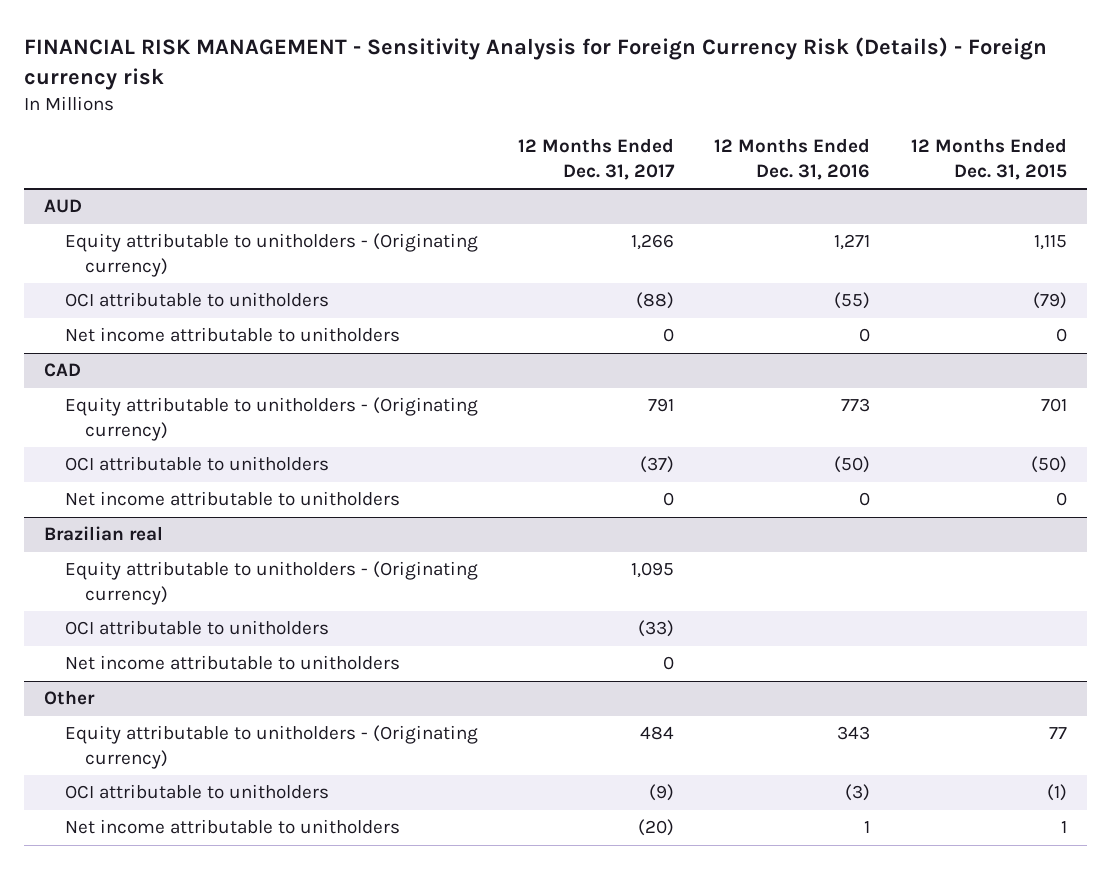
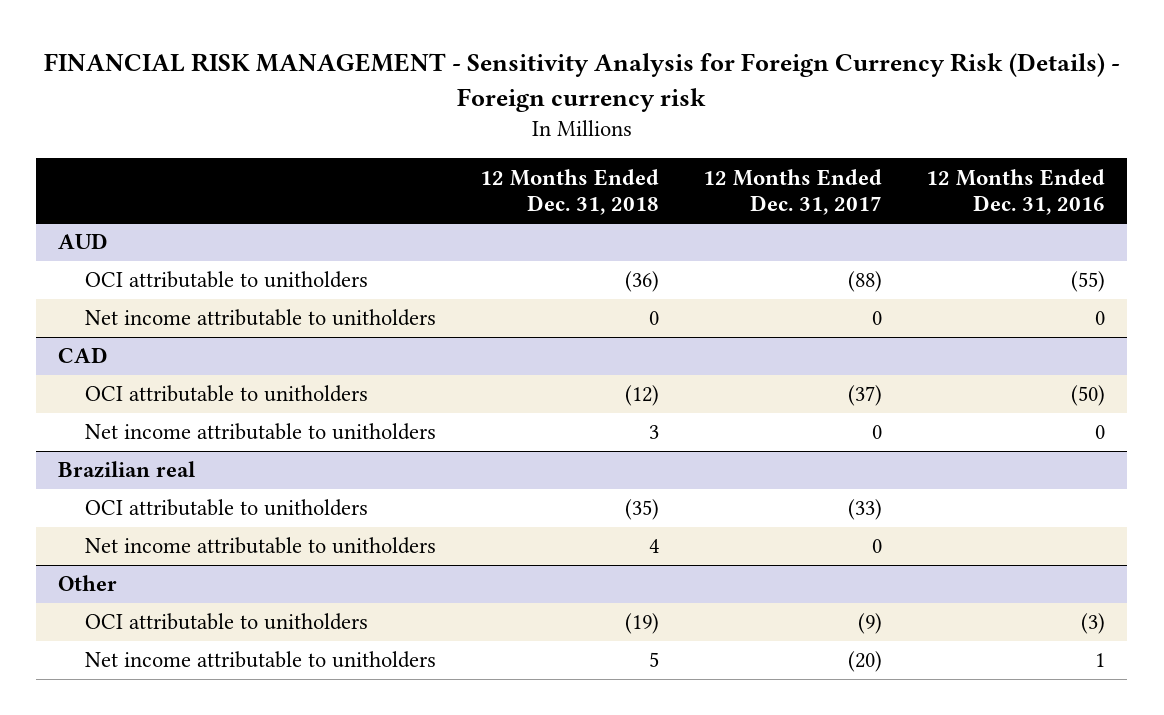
[910,138,1067,180] 12 Months Ended Dec. 31, 2015 -> none
none -> [480,168,660,215] 12 Months Ended Dec. 31, 2018
[64,233,478,277] Equity attributable to unitholders - (Originating currency) -> none
[64,397,478,441] Equity attributable to unitholders - (Originating currency) -> none
[64,561,478,605] Equity attributable to unitholders - (Originating currency) -> none
[64,725,478,769] Equity attributable to unitholders - (Originating currency) -> none

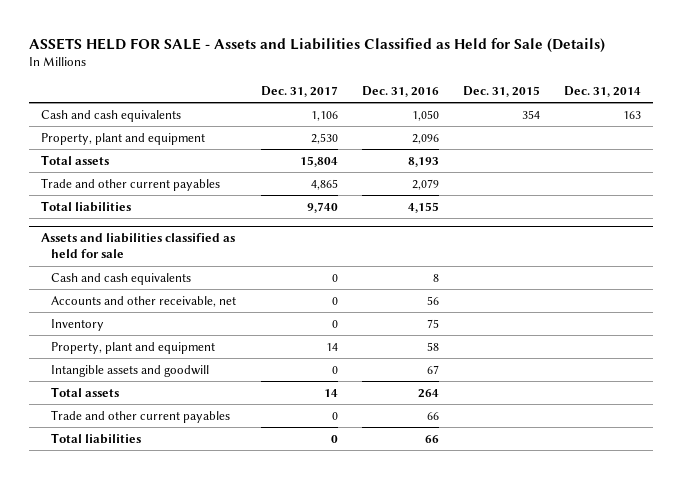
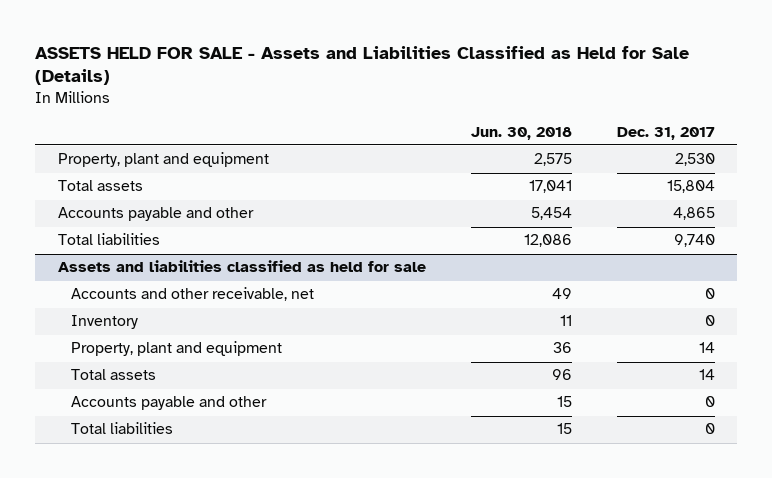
[361,85,439,97] Dec. 31, 2016 -> none
[462,85,540,97] Dec. 31, 2015 -> none
[563,85,641,97] Dec. 31, 2014 -> none
none -> [470,126,572,140] Jun. 30, 2018
[40,109,181,122] Cash and cash equivalents -> none
[40,177,220,191] Trade and other current payables -> [57,207,254,222] Accounts payable and other
[51,272,192,285] Cash and cash equivalents -> none
[51,364,210,377] Intangible assets and goodwill -> none
[51,409,231,423] Trade and other current payables -> [71,396,268,411] Accounts payable and other

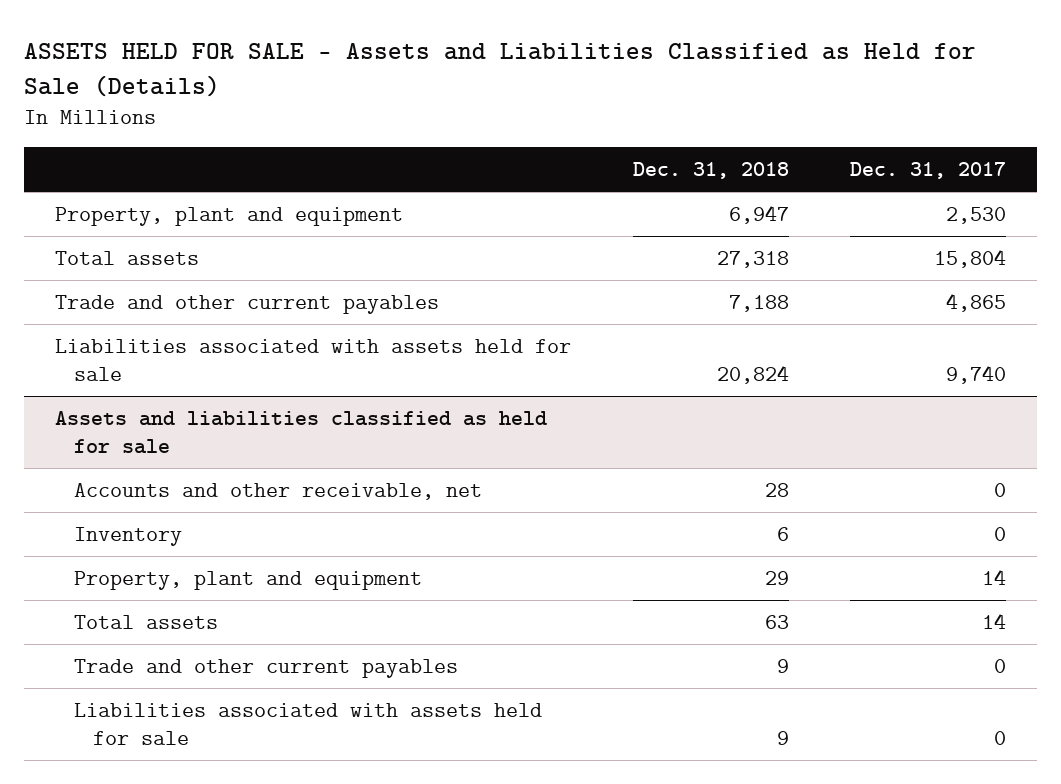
[470,126,572,140] Jun. 30, 2018 -> none
none -> [632,161,789,179] Dec. 31, 2018
[57,207,254,222] Accounts payable and other -> [54,294,439,314] Trade and other current payables
[57,233,160,246] Total liabilities -> [54,338,571,381] Liabilities associated with assets held for sale
[71,396,268,411] Accounts payable and other -> [74,658,459,678] Trade and other current payables
[71,422,174,435] Total liabilities -> [74,702,543,745] Liabilities associated with assets held for sale

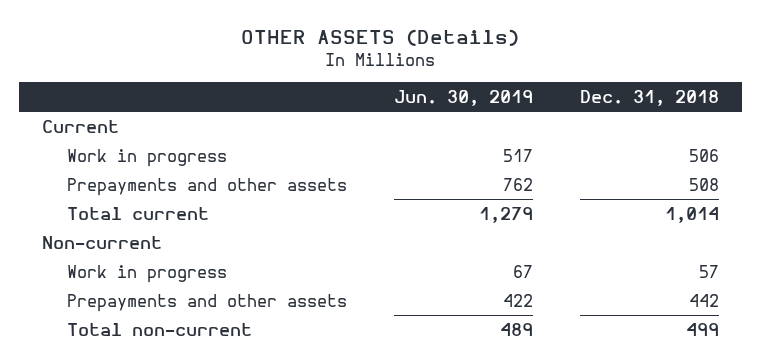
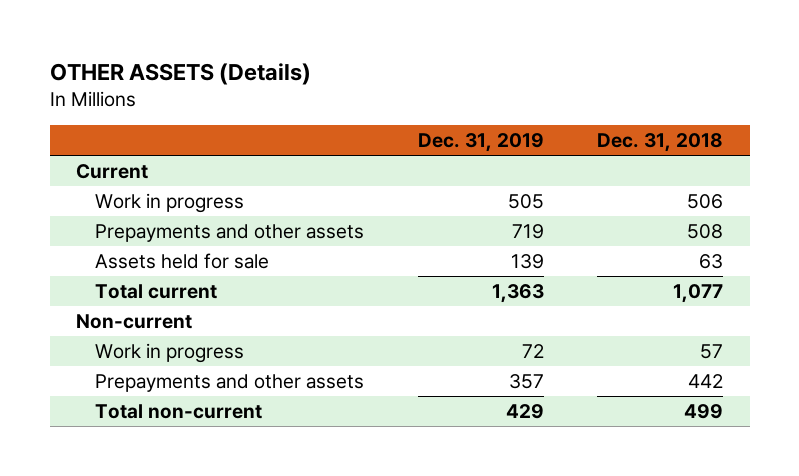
[393,89,533,106] Jun. 30, 2019 -> none
none -> [417,133,544,153] Dec. 31, 2019
none -> [95,252,270,269] Assets held for sale
[664,206,719,223] 1,014 -> [672,283,723,303] 1,077

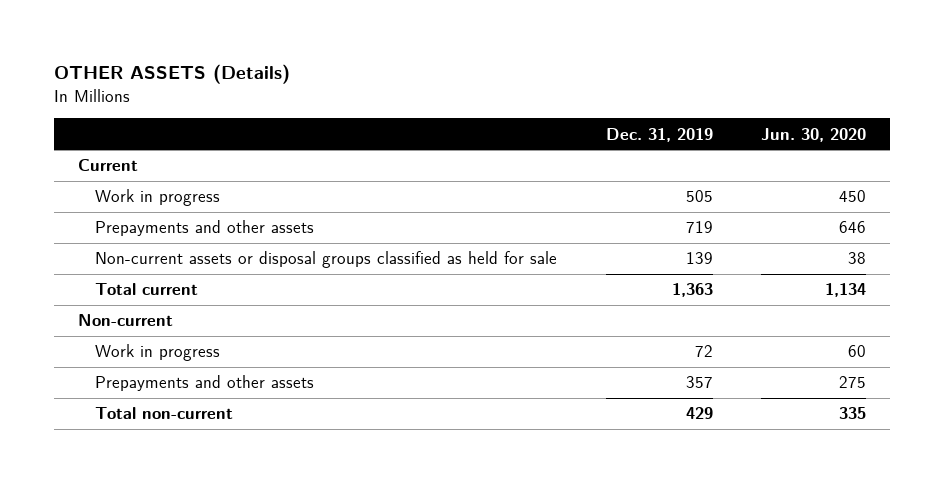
[596,133,723,153] Dec. 31, 2018 -> none
none -> [760,127,866,142] Jun. 30, 2020
[95,252,270,269] Assets held for sale -> [95,251,558,269] Non-current assets or disposal groups classified as held for sale

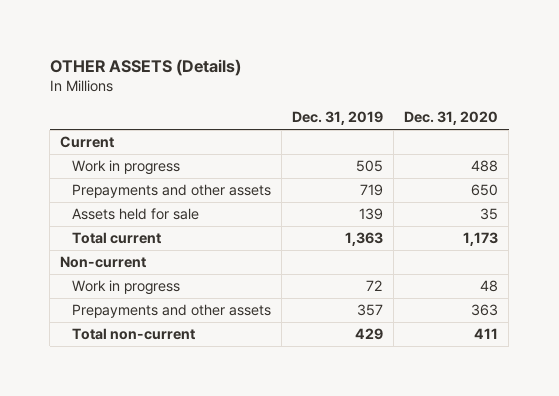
[760,127,866,142] Jun. 30, 2020 -> none
none -> [404,111,499,126] Dec. 31, 2020
[95,251,558,269] Non-current assets or disposal groups classified as held for sale -> [71,207,199,220] Assets held for sale

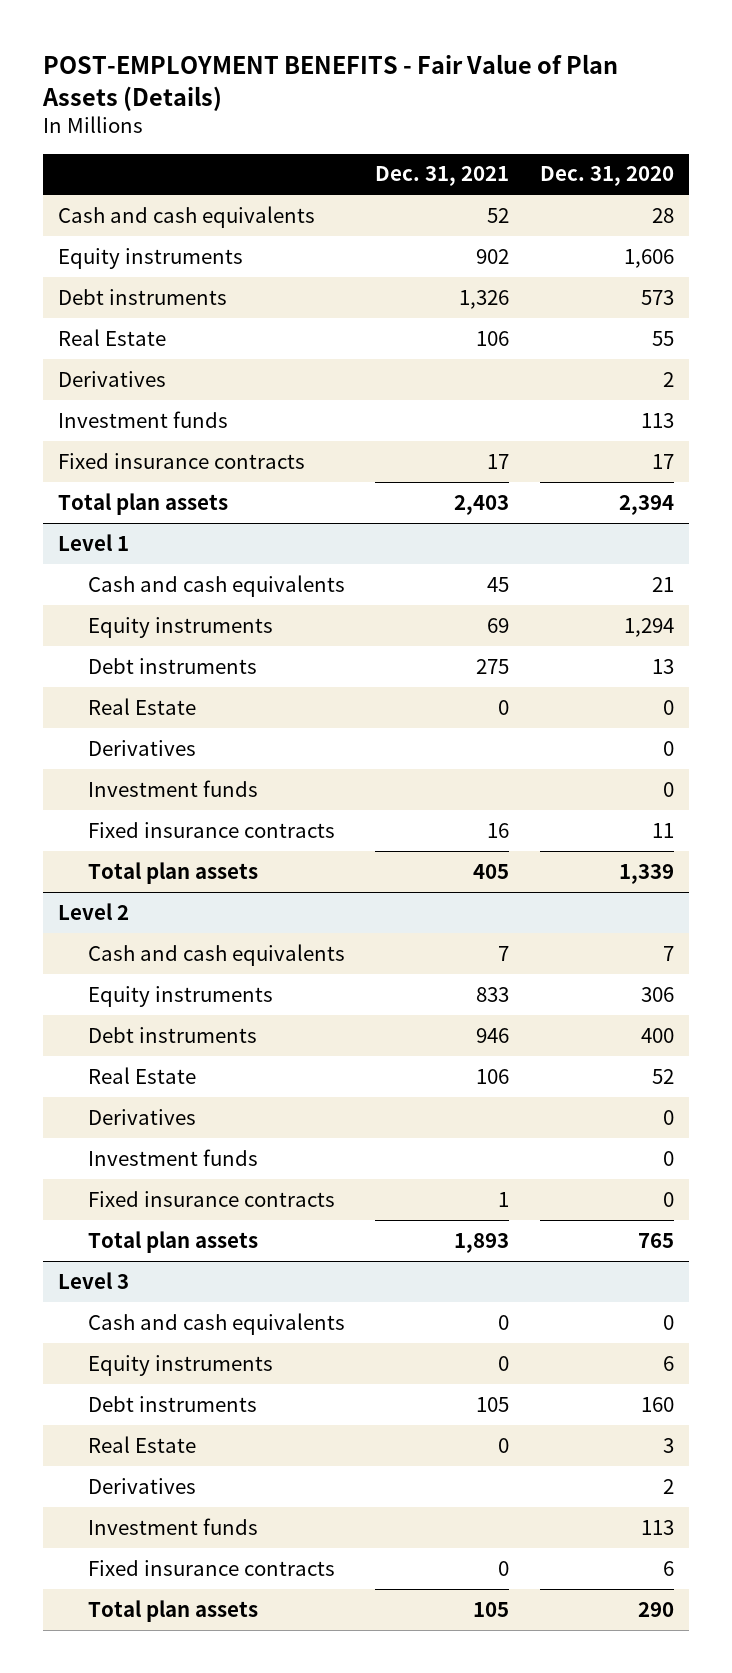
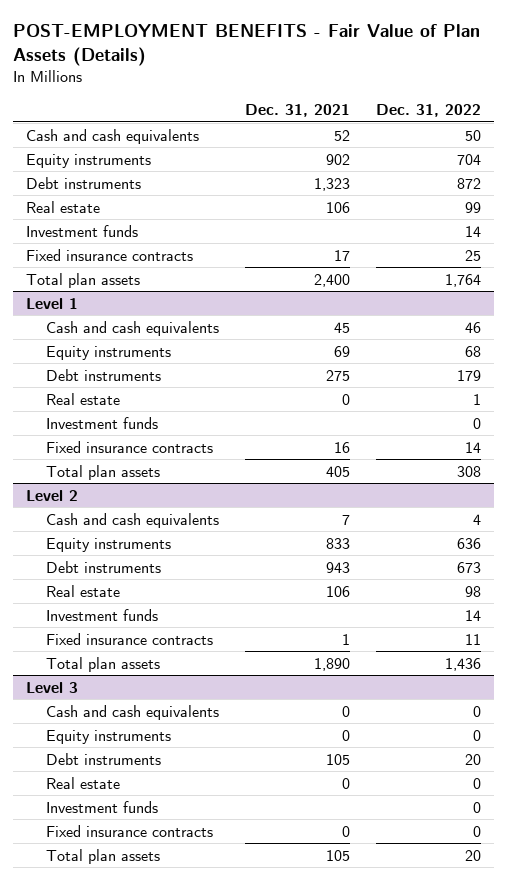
[539,166,674,187] Dec. 31, 2020 -> none
none -> [375,104,481,118] Dec. 31, 2022
[57,370,166,387] Derivatives -> none
[459,289,510,309] 1,326 -> [313,177,350,191] 1,323
[57,328,166,346] Real Estate -> [26,200,101,213] Real estate
[454,494,510,515] 2,403 -> [313,273,350,287] 2,400
[87,739,196,756] Derivatives -> none
[87,697,196,715] Real Estate -> [46,392,121,405] Real estate
[87,1108,196,1125] Derivatives -> none
[476,1027,510,1043] 946 -> [325,561,350,573] 943
[87,1066,196,1084] Real Estate -> [46,584,121,597] Real estate
[454,1232,510,1253] 1,893 -> [313,657,350,671] 1,890
[87,1477,196,1494] Derivatives -> none
[87,1435,196,1453] Real Estate -> [46,776,121,789] Real estate

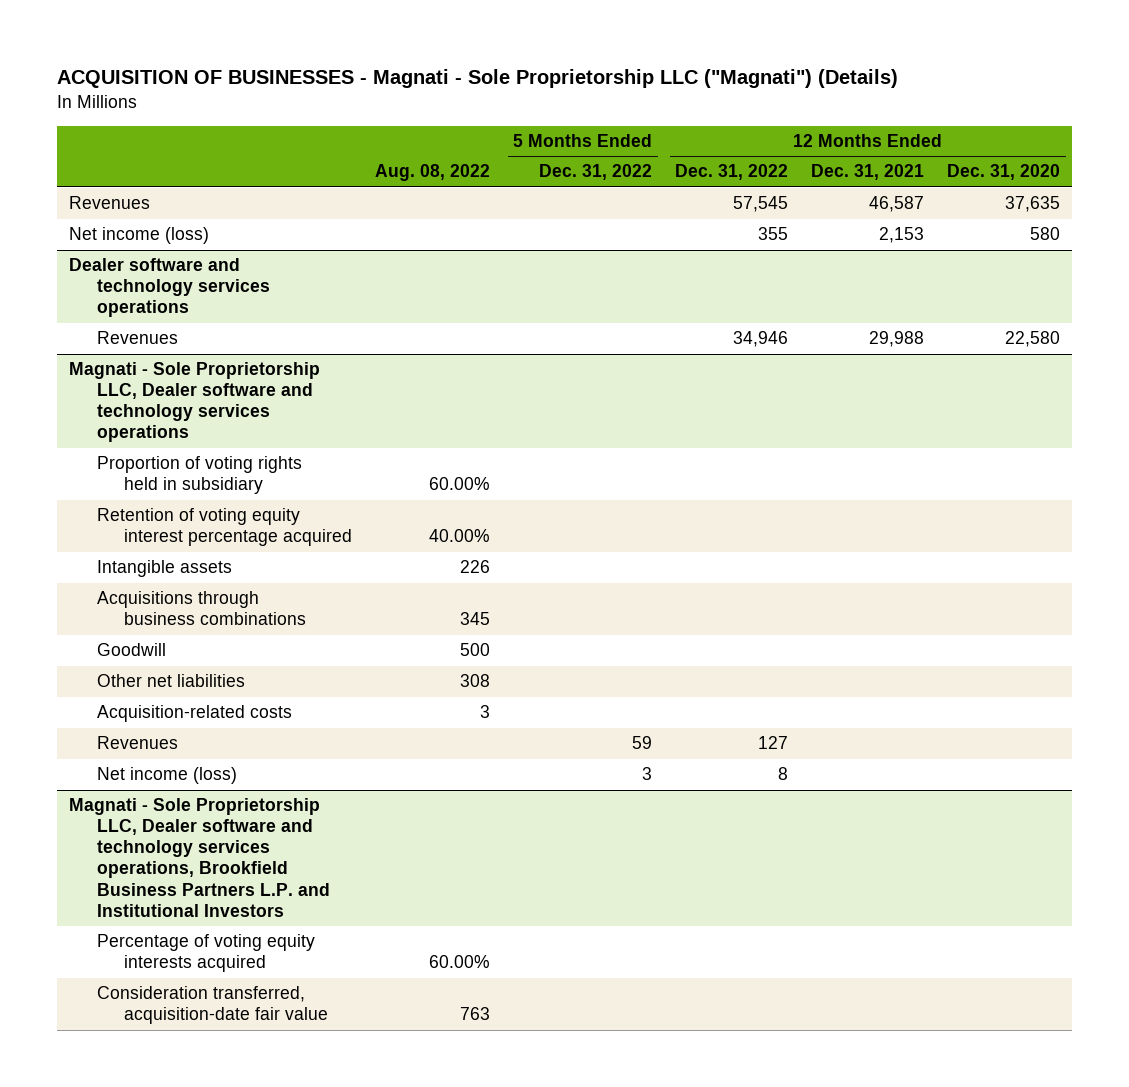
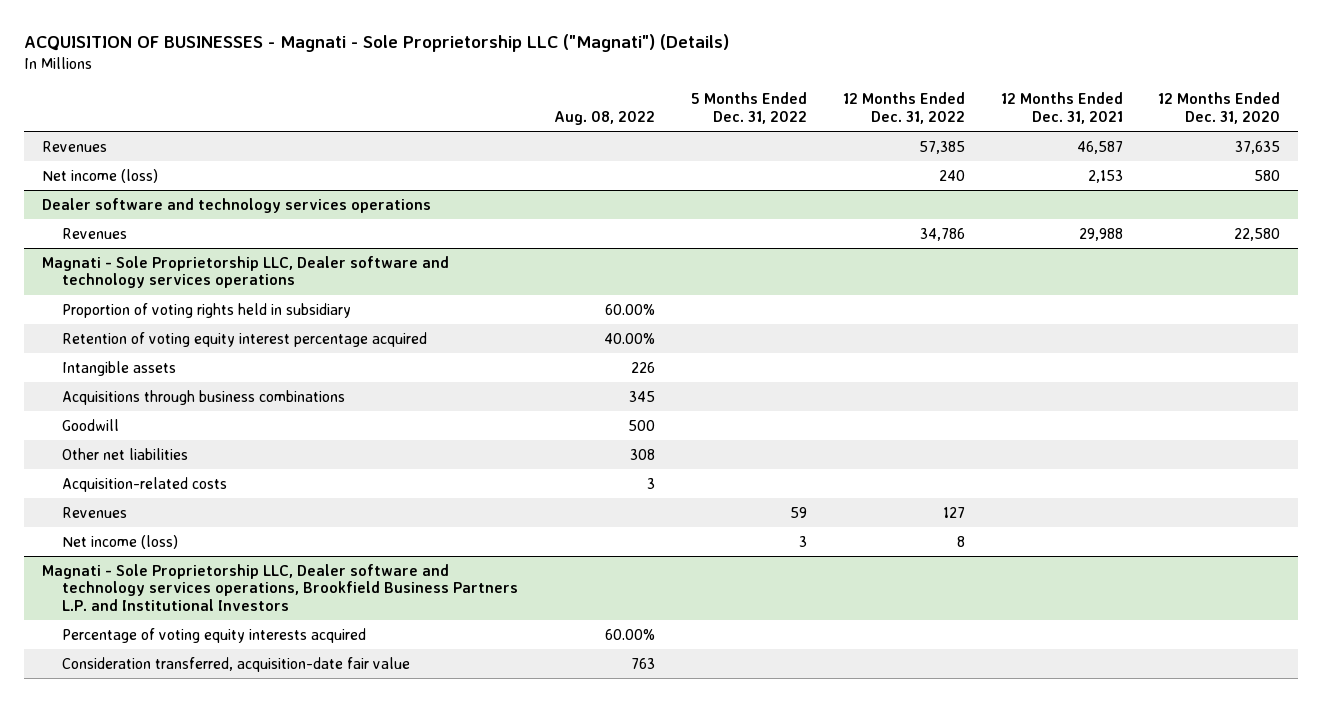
[733,196,789,213] 57,545 -> [918,140,965,154] 57,385
[758,227,789,241] 355 -> [938,169,965,181] 240
[733,331,789,348] 34,946 -> [919,227,965,241] 34,786

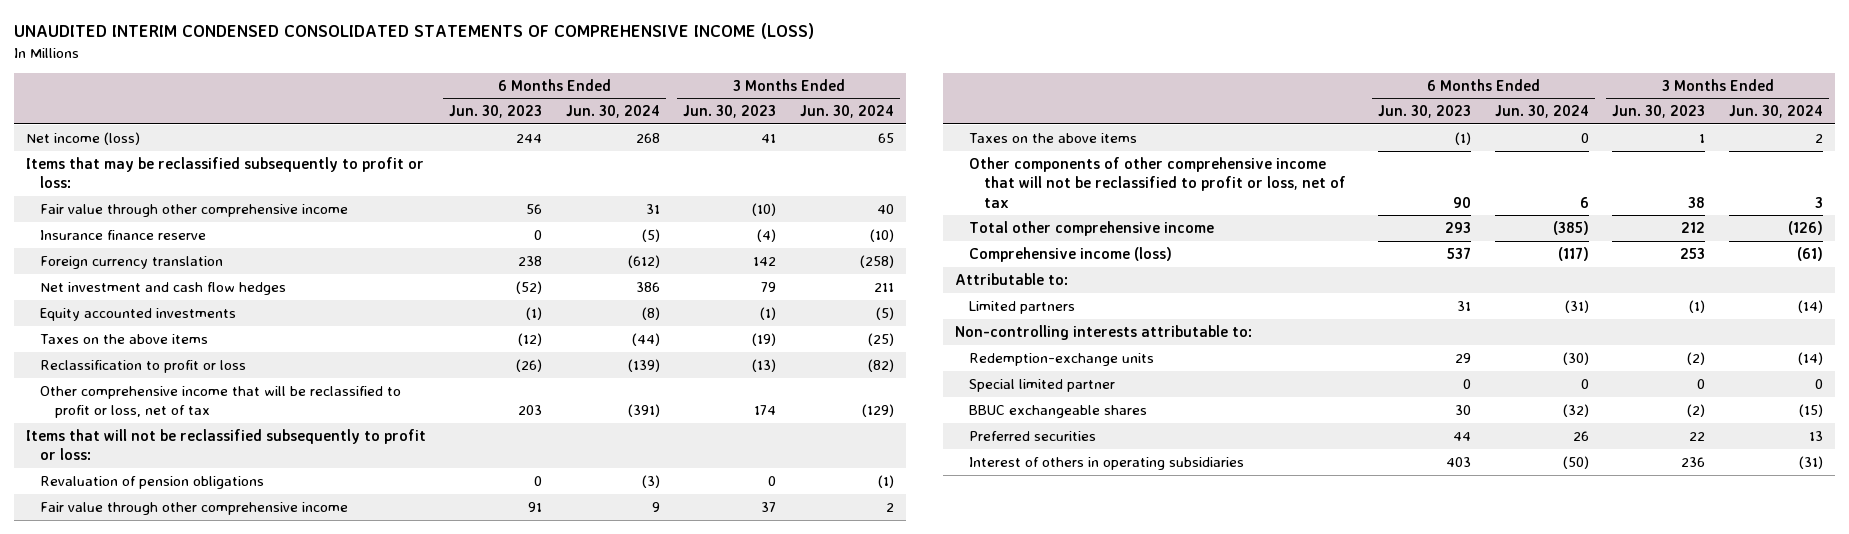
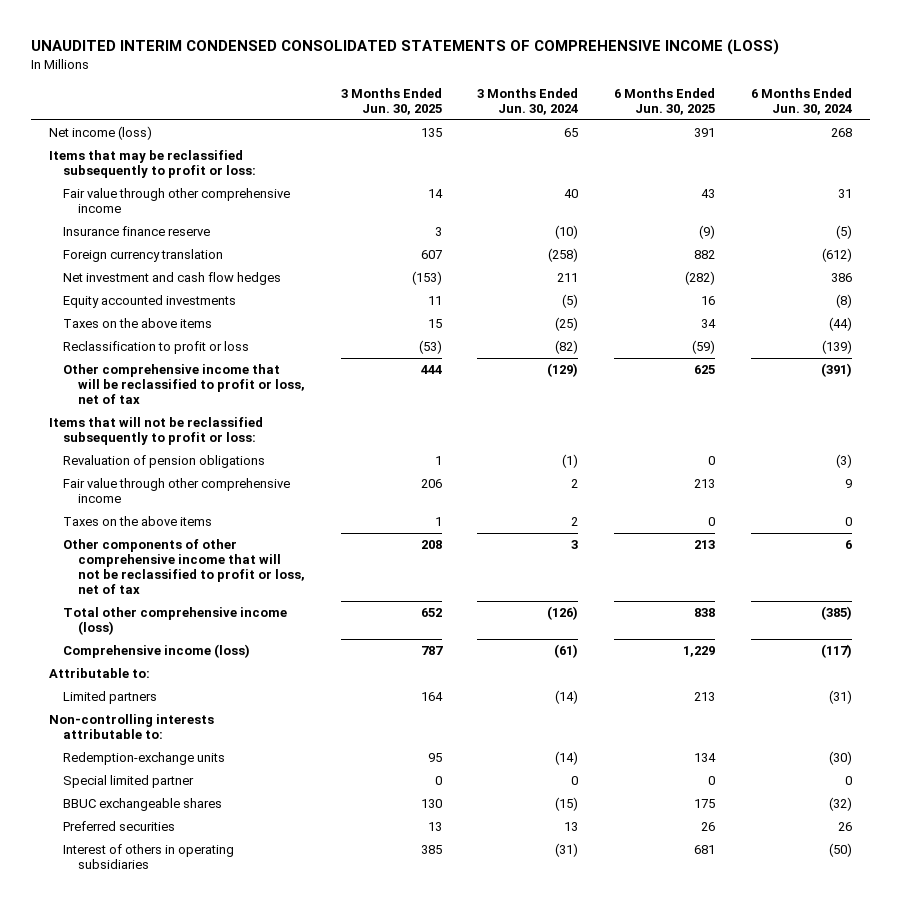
[449,105,543,119] Jun. 30, 2023 -> none
[683,105,777,119] Jun. 30, 2023 -> none
none -> [340,87,442,115] 3 Months Ended Jun. 30, 2025
none -> [614,87,716,115] 6 Months Ended Jun. 30, 2025
[969,220,1215,236] Total other comprehensive income -> [63,606,288,636] Total other comprehensive income (loss)

